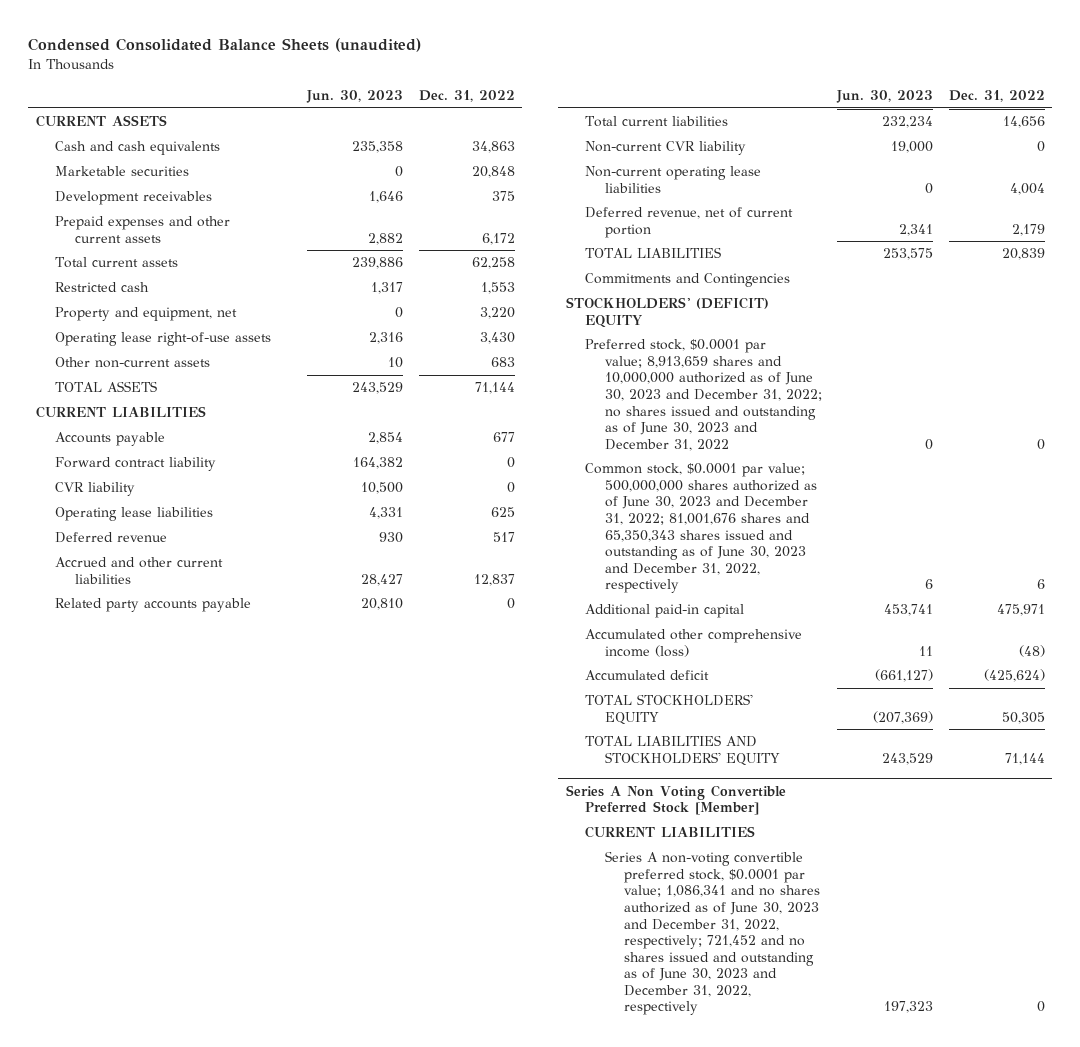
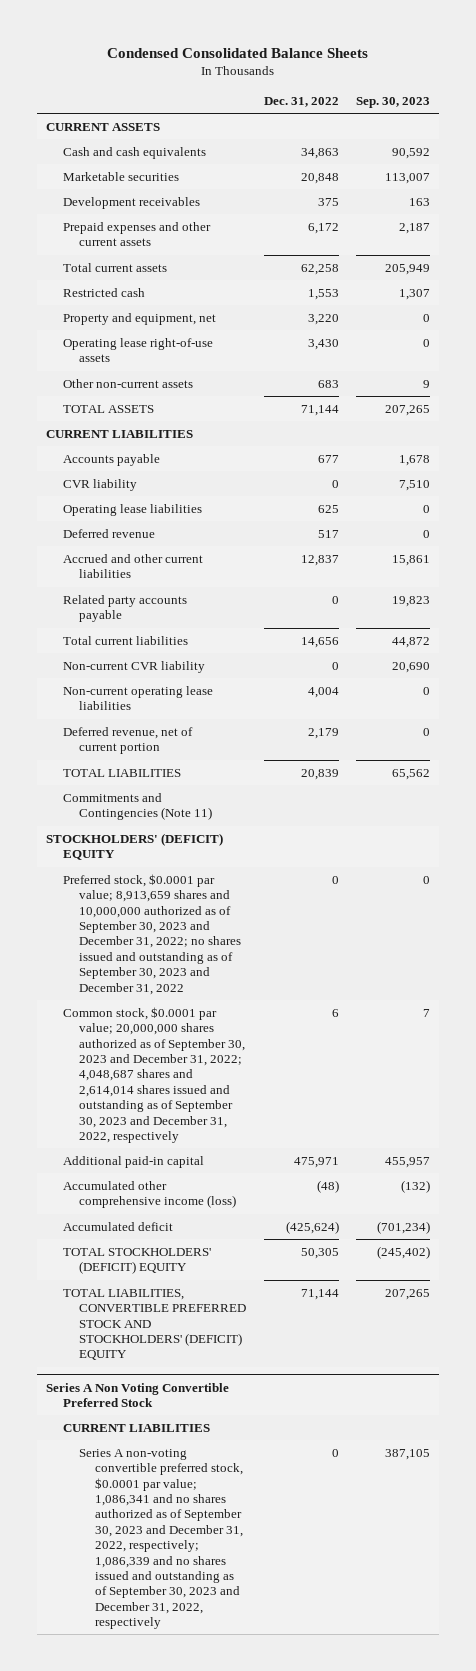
[27,37,421,52] Condensed Consolidated Balance Sheets (unaudited) -> [107,47,369,58] Condensed Consolidated Balance Sheets
[306,90,404,104] Jun. 30, 2023 -> none
none -> [356,97,431,109] Sep. 30, 2023
[55,457,217,472] Forward contract liability -> none
[585,273,791,288] Commitments and Contingencies -> [62,792,212,821] Commitments and Contingencies (Note 11)
[585,339,822,451] Preferred stock, $0.0001 par value; 8,913,659 shares and 10,000,000 authorized as of June 30, 2023 and December 31, 2022; no shares issued and outstanding as of June 30, 2023 and December 31, 2022 -> [62,873,241,995] Preferred stock, $0.0001 par value; 8,913,659 shares and 10,000,000 authorized as of September 30, 2023 and December 31, 2022; no shares issued and outstanding as of September 30, 2023 and December 31, 2022
[585,463,817,594] Common stock, $0.0001 par value; 500,000,000 shares authorized as of June 30, 2023 and December 31, 2022; 81,001,676 shares and 65,350,343 shares issued and outstanding as of June 30, 2023 and December 31, 2022, respectively -> [62,1006,245,1143] Common stock, $0.0001 par value; 20,000,000 shares authorized as of September 30, 2023 and December 31, 2022; 4,048,687 shares and 2,614,014 shares issued and outstanding as of September 30, 2023 and December 31, 2022, respectively
[585,694,754,725] TOTAL STOCKHOLDERS' EQUITY -> [62,1247,211,1275] TOTAL STOCKHOLDERS' (DEFICIT) EQUITY
[585,735,780,766] TOTAL LIABILITIES AND STOCKHOLDERS' EQUITY -> [62,1288,246,1361] TOTAL LIABILITIES, CONVERTIBLE PREFERRED STOCK AND STOCKHOLDERS' (DEFICIT) EQUITY
[565,784,786,816] Series A Non Voting Convertible Preferred Stock [Member] -> [46,1382,230,1407] Series A Non Voting Convertible Preferred Stock
[604,851,821,1016] Series A non-voting convertible preferred stock, $0.0001 par value; 1,086,341 and no shares authorized as of June 30, 2023 and December 31, 2022, respectively; 721,452 and no shares issued and outstanding as of June 30, 2023 and December 31, 2022, respectively -> [78,1448,244,1630] Series A non-voting convertible preferred stock, $0.0001 par value; 1,086,341 and no shares authorized as of September 30, 2023 and December 31, 2022, respectively; 1,086,339 and no shares issued and outstanding as of September 30, 2023 and December 31, 2022, respectively

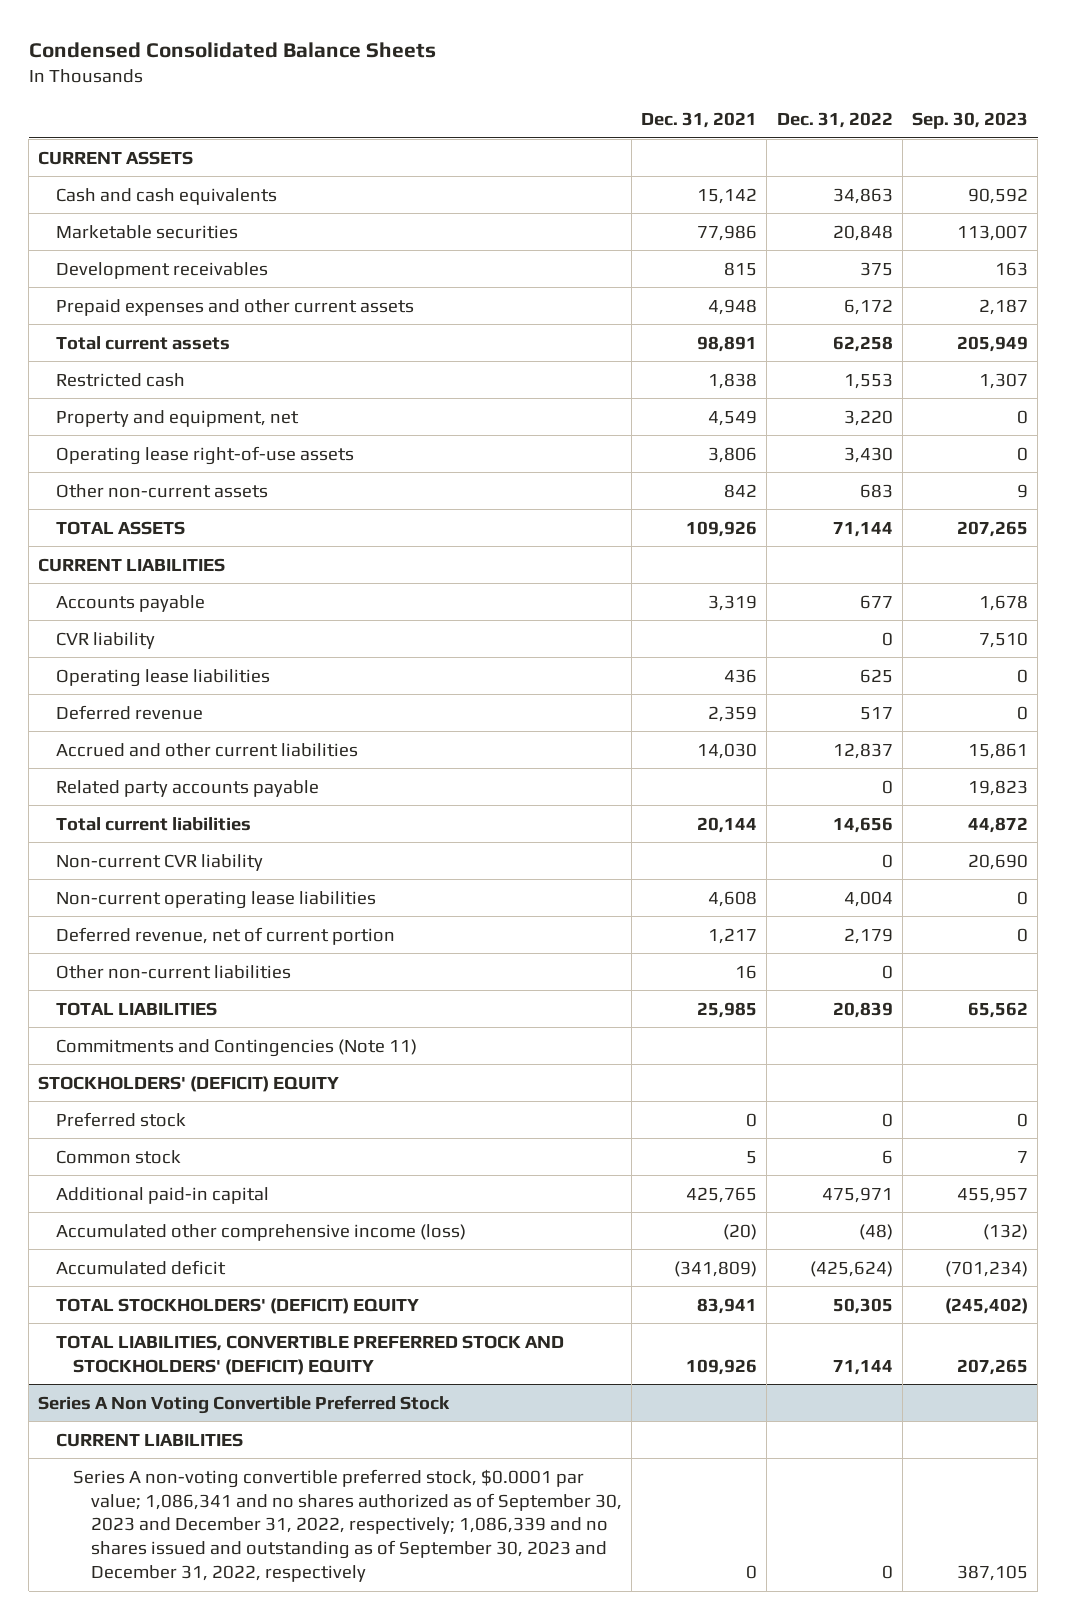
none -> [641,112,758,129] Dec. 31, 2021
none -> [55,964,291,979] Other non-current liabilities
[62,873,241,995] Preferred stock, $0.0001 par value; 8,913,659 shares and 10,000,000 authorized as of September 30, 2023 and December 31, 2022; no shares issued and outstanding as of September 30, 2023 and December 31, 2022 -> [55,1111,186,1127] Preferred stock
[62,1006,245,1143] Common stock, $0.0001 par value; 20,000,000 shares authorized as of September 30, 2023 and December 31, 2022; 4,048,687 shares and 2,614,014 shares issued and outstanding as of September 30, 2023 and December 31, 2022, respectively -> [55,1149,181,1164] Common stock

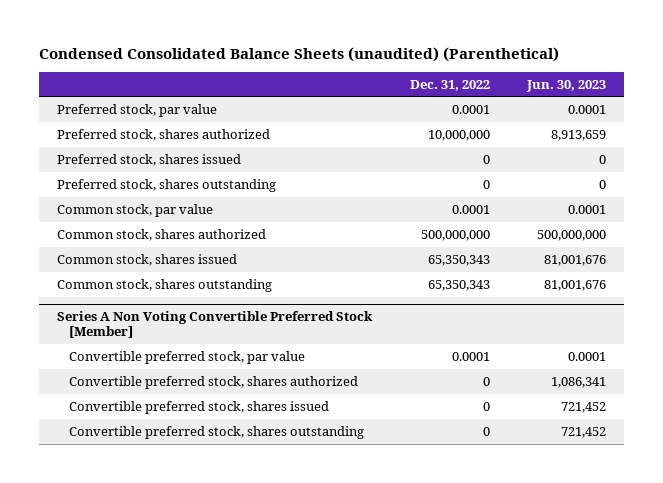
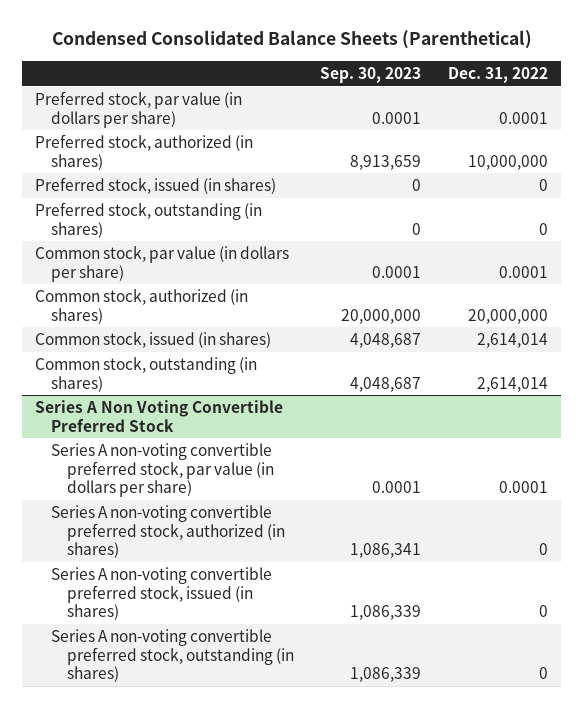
[38,46,559,62] Condensed Consolidated Balance Sheets (unaudited) (Parenthetical) -> [51,30,532,50] Condensed Consolidated Balance Sheets (Parenthetical)
[525,79,606,92] Jun. 30, 2023 -> none
none -> [320,66,422,83] Sep. 30, 2023
[57,103,218,117] Preferred stock, par value -> [35,90,243,128] Preferred stock, par value (in dollars per share)
[57,128,271,141] Preferred stock, shares authorized -> [35,133,254,170] Preferred stock, authorized (in shares)
[57,153,242,166] Preferred stock, shares issued -> [35,176,277,194] Preferred stock, issued (in shares)
[57,178,277,192] Preferred stock, shares outstanding -> [35,201,263,238] Preferred stock, outstanding (in shares)
[57,203,214,217] Common stock, par value -> [35,245,290,282] Common stock, par value (in dollars per share)
[57,228,267,241] Common stock, shares authorized -> [35,288,249,324] Common stock, authorized (in shares)
[420,229,490,241] 500,000,000 -> [468,308,549,324] 20,000,000
[57,253,238,266] Common stock, shares issued -> [35,331,272,348] Common stock, issued (in shares)
[427,254,490,266] 65,350,343 -> [477,332,549,348] 2,614,014
[57,278,273,292] Common stock, shares outstanding -> [35,356,258,392] Common stock, outstanding (in shares)
[427,279,490,291] 65,350,343 -> [477,376,549,392] 2,614,014
[57,311,374,339] Series A Non Voting Convertible Preferred Stock [Member] -> [35,399,284,432] Series A Non Voting Convertible Preferred Stock
[68,350,305,364] Convertible preferred stock, par value -> [50,442,274,498] Series A non-voting convertible preferred stock, par value (in dollars per share)
[68,375,358,389] Convertible preferred stock, shares authorized -> [50,504,285,559] Series A non-voting convertible preferred stock, authorized (in shares)
[68,400,329,414] Convertible preferred stock, shares issued -> [50,566,272,621] Series A non-voting convertible preferred stock, issued (in shares)
[68,425,364,439] Convertible preferred stock, shares outstanding -> [50,628,294,683] Series A non-voting convertible preferred stock, outstanding (in shares)

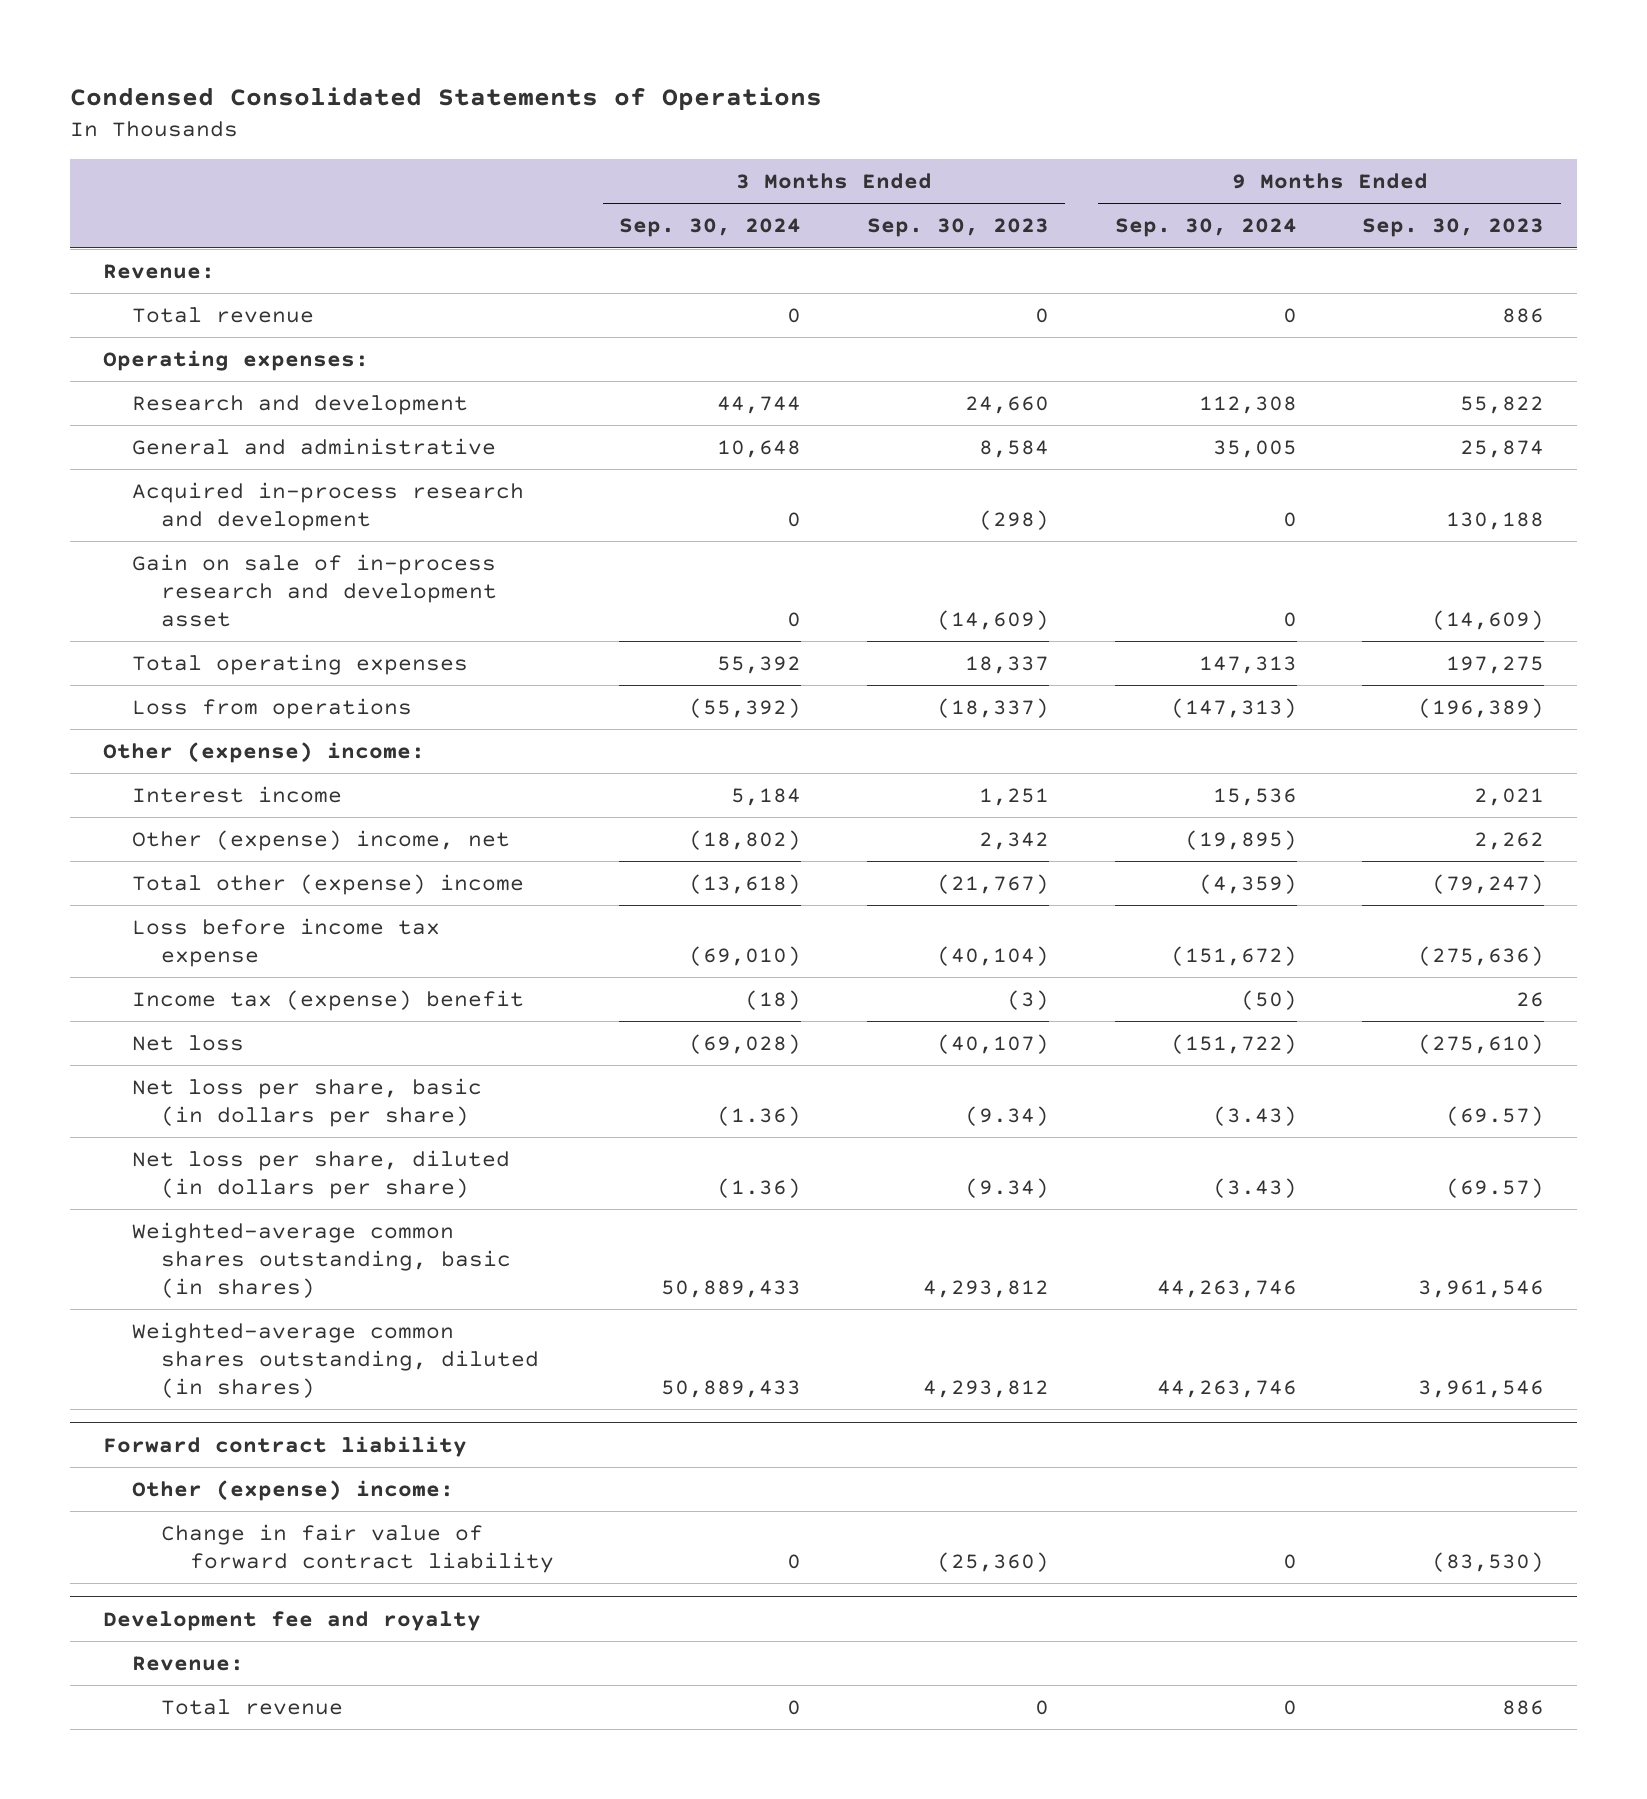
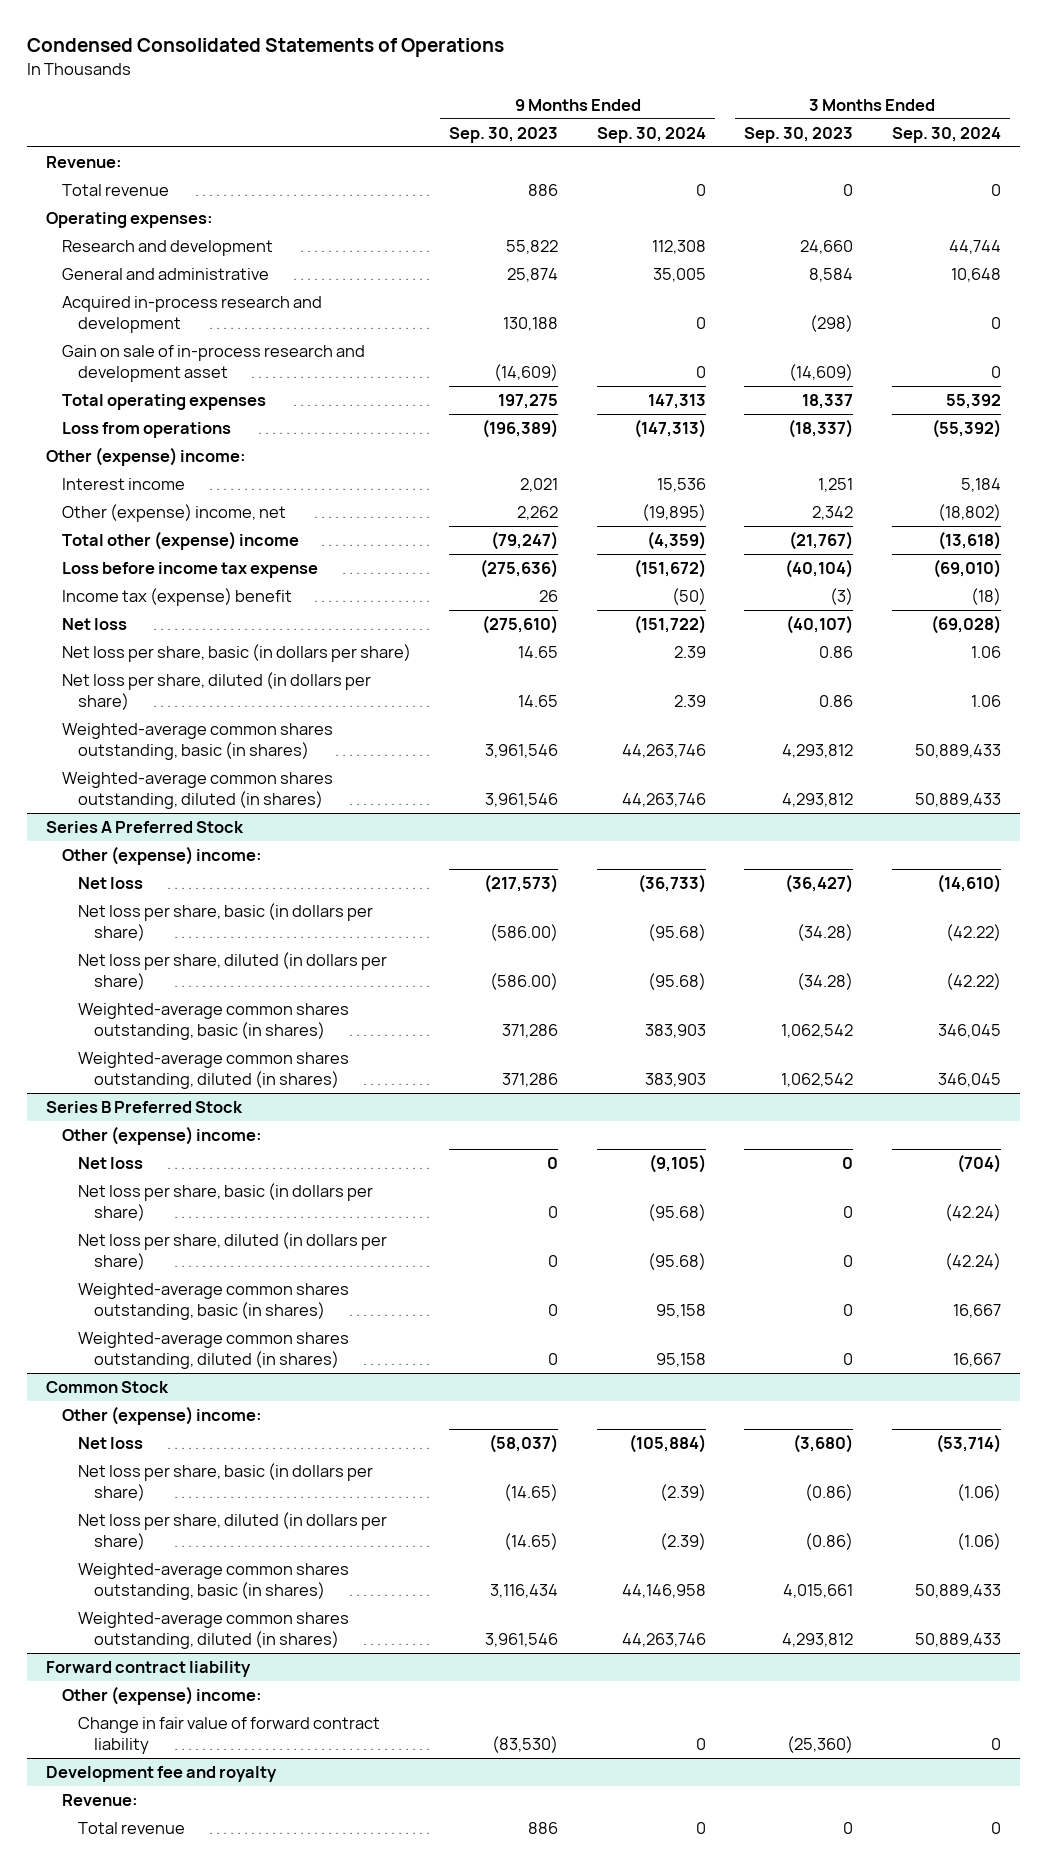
[717,1105,802,1126] (1.36) -> [970,645,1001,658] 1.06
[965,1105,1050,1126] (9.34) -> [819,645,854,658] 0.86
[1212,1105,1297,1126] (3.43) -> [673,645,706,658] 2.39
[1446,1105,1545,1126] (69.57) -> [518,645,559,658] 14.65
[717,1177,802,1198] (1.36) -> [970,694,1001,707] 1.06
[965,1177,1050,1198] (9.34) -> [819,694,854,707] 0.86
[1212,1177,1297,1198] (3.43) -> [673,694,706,707] 2.39
[1446,1177,1545,1198] (69.57) -> [518,694,559,707] 14.65
none -> [45,820,244,833] Series A Preferred Stock
none -> [61,845,262,865] Other (expense) income:
none -> [78,876,144,889] Net loss
none -> [78,902,374,941] Net loss per share, basic (in dollars per share)
none -> [78,951,388,990] Net loss per share, diluted (in dollars per share)
none -> [78,1002,350,1040] Weighted-average common shares outstanding, basic (in shares)
none -> [78,1051,350,1089] Weighted-average common shares outstanding, diluted (in shares)
none -> [45,1100,243,1113] Series B Preferred Stock
none -> [61,1125,262,1145] Other (expense) income:
none -> [78,1156,144,1169] Net loss
none -> [78,1182,374,1221] Net loss per share, basic (in dollars per share)
none -> [78,1231,388,1270] Net loss per share, diluted (in dollars per share)
none -> [78,1282,350,1320] Weighted-average common shares outstanding, basic (in shares)
none -> [78,1331,350,1369] Weighted-average common shares outstanding, diluted (in shares)
none -> [45,1380,169,1393] Common Stock
none -> [61,1405,262,1425] Other (expense) income:
none -> [78,1436,144,1449] Net loss
none -> [78,1462,374,1501] Net loss per share, basic (in dollars per share)
none -> [78,1511,388,1550] Net loss per share, diluted (in dollars per share)
none -> [78,1562,350,1600] Weighted-average common shares outstanding, basic (in shares)
none -> [78,1611,350,1649] Weighted-average common shares outstanding, diluted (in shares)

